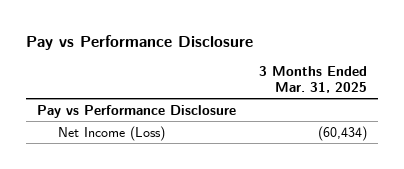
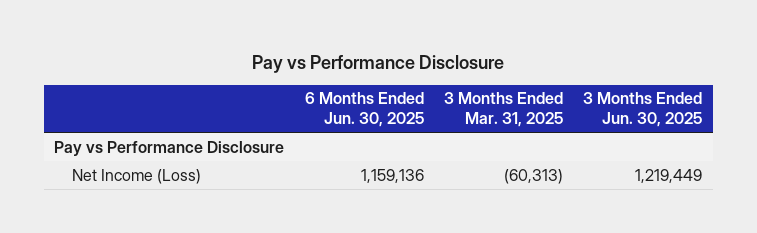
none -> [304,92,424,127] 6 Months Ended Jun. 30, 2025
none -> [583,92,703,127] 3 Months Ended Jun. 30, 2025
[317,125,367,141] (60,434) -> [504,168,564,184] (60,313)

